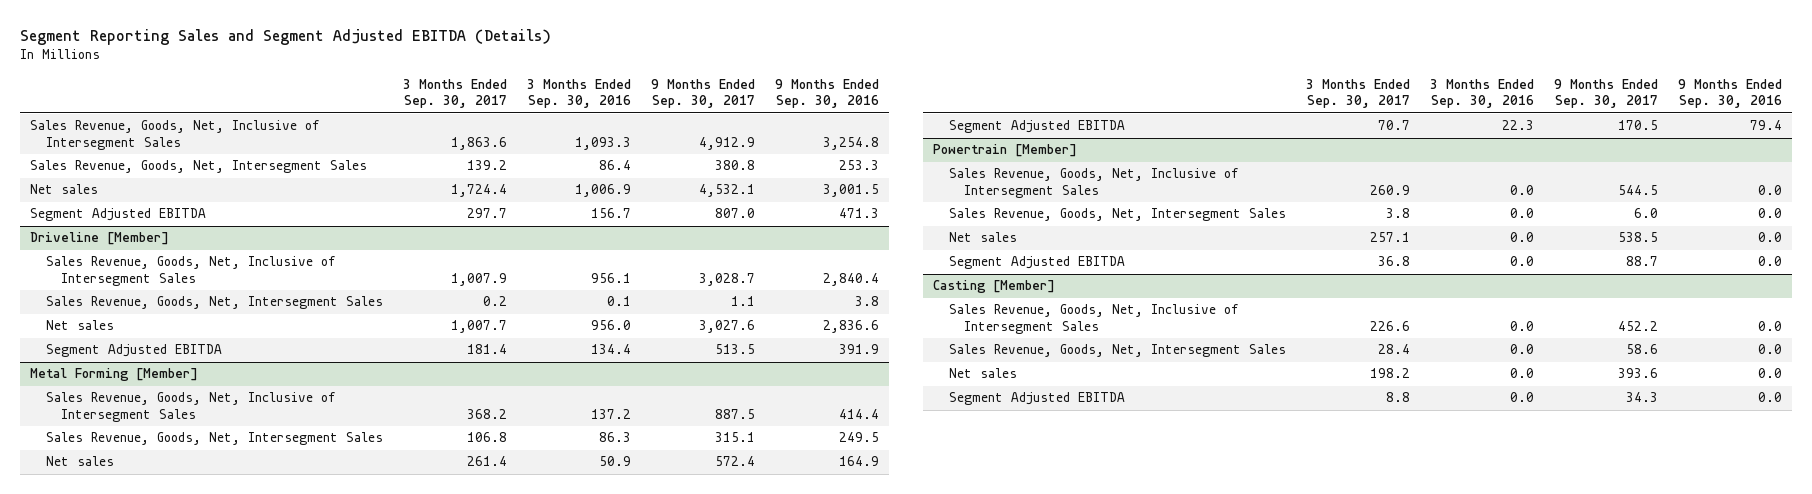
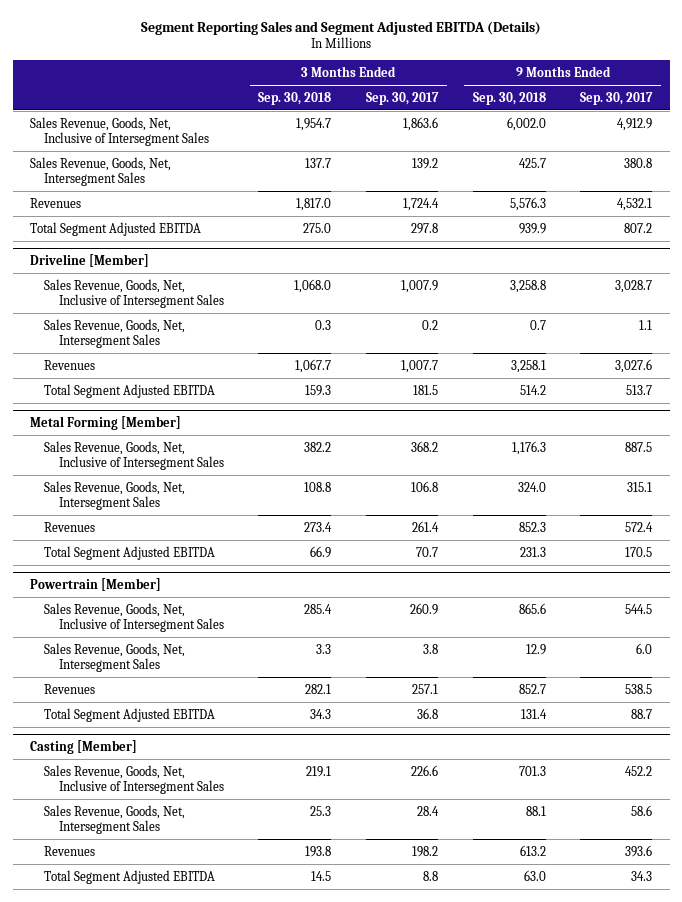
[526,79,631,109] 3 Months Ended Sep. 30, 2016 -> none
[775,79,880,109] 9 Months Ended Sep. 30, 2016 -> none
none -> [258,91,332,105] Sep. 30, 2018
none -> [472,91,546,105] Sep. 30, 2018
[30,184,99,195] Net sales -> [29,197,81,208] Revenues
[30,208,207,222] Segment Adjusted EBITDA -> [29,221,201,236] Total Segment Adjusted EBITDA
[466,208,507,219] 297.7 -> [411,222,439,234] 297.8
[715,208,756,219] 807.0 -> [624,222,653,233] 807.2
[45,320,114,331] Net sales -> [44,359,96,370] Revenues
[45,344,222,358] Segment Adjusted EBITDA -> [44,383,216,398] Total Segment Adjusted EBITDA
[466,344,507,355] 181.4 -> [413,384,439,395] 181.5
[715,344,756,355] 513.5 -> [626,384,653,395] 513.7
[45,456,114,467] Net sales -> [44,521,96,532] Revenues
[948,120,1125,134] Segment Adjusted EBITDA -> [44,545,216,560] Total Segment Adjusted EBITDA
[948,232,1017,243] Net sales -> [44,683,96,694] Revenues
[948,256,1125,270] Segment Adjusted EBITDA -> [44,707,216,722] Total Segment Adjusted EBITDA
[948,368,1017,379] Net sales -> [44,845,96,856] Revenues
[948,392,1125,406] Segment Adjusted EBITDA -> [44,869,216,884] Total Segment Adjusted EBITDA

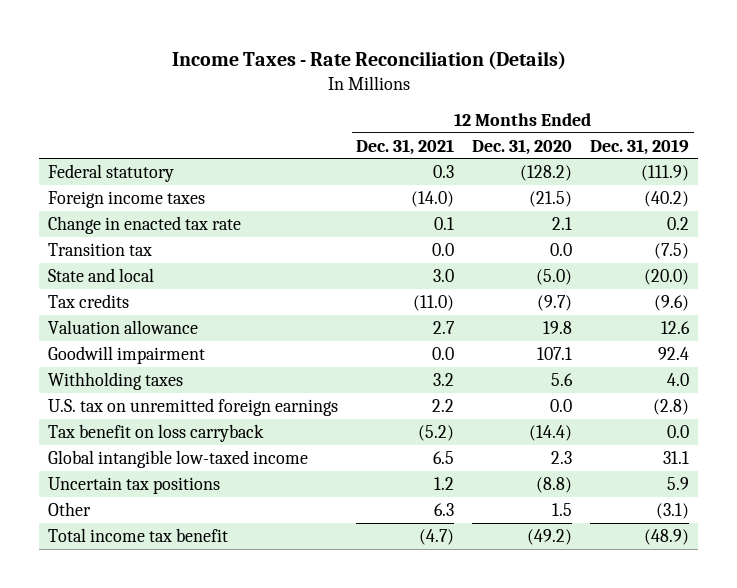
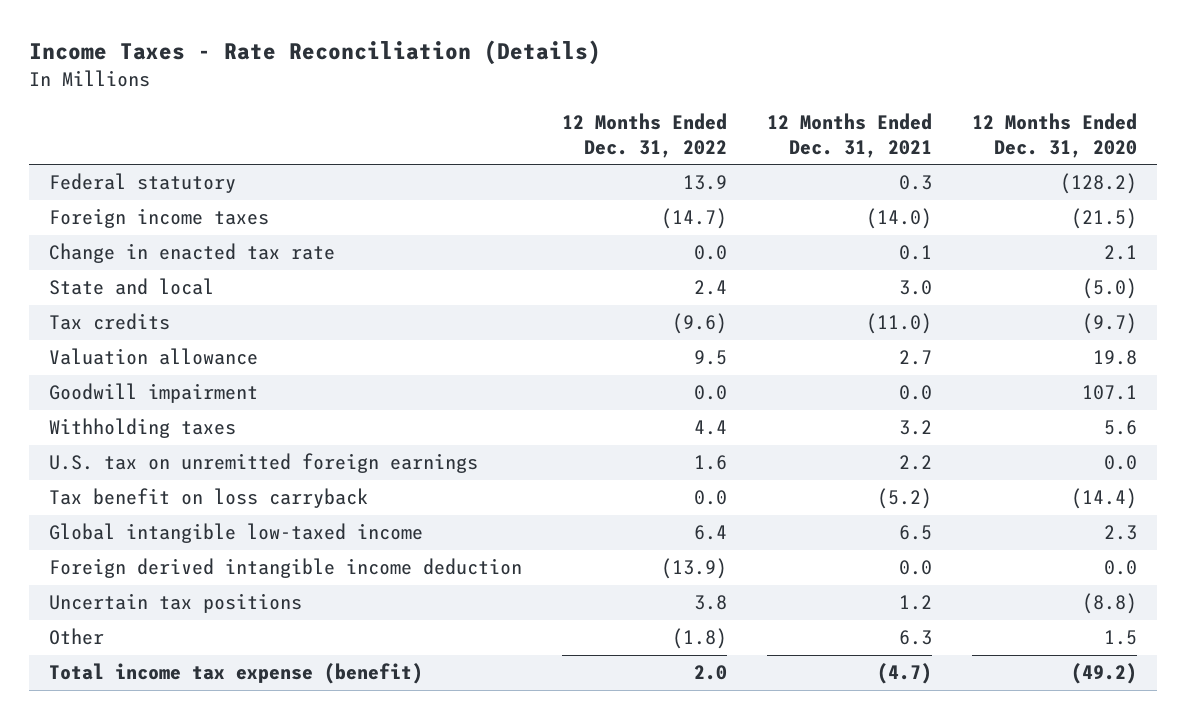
[590,138,690,155] Dec. 31, 2019 -> none
none -> [561,113,727,158] 12 Months Ended Dec. 31, 2022
[48,242,153,256] Transition tax -> none
none -> [48,558,522,579] Foreign derived intangible income deduction
[48,527,229,542] Total income tax benefit -> [48,663,423,685] Total income tax expense (benefit)

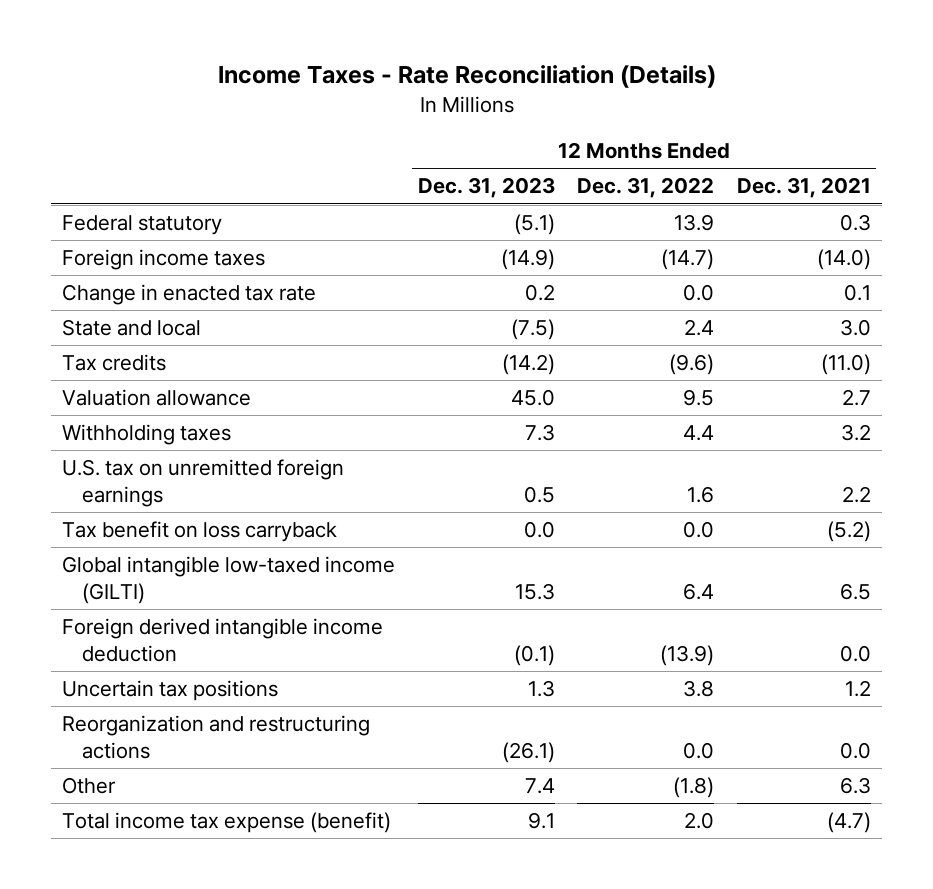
[972,113,1138,158] 12 Months Ended Dec. 31, 2020 -> none
none -> [417,177,555,199] Dec. 31, 2023
[48,383,258,404] Goodwill impairment -> none
[48,523,423,544] Global intangible low-taxed income -> [62,556,396,605] Global intangible low-taxed income (GILTI)
none -> [62,715,371,760] Reorganization and restructuring actions

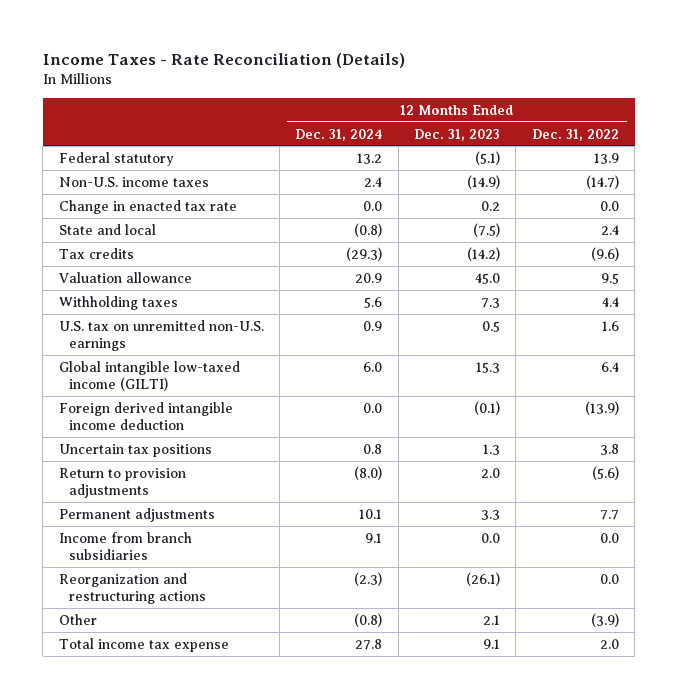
[736,177,871,199] Dec. 31, 2021 -> none
none -> [295,128,383,141] Dec. 31, 2024
[62,249,266,271] Foreign income taxes -> [58,176,209,187] Non-U.S. income taxes
[62,521,338,543] Tax benefit on loss carryback -> none
[62,459,345,508] U.S. tax on unremitted foreign earnings -> [58,319,264,352] U.S. tax on unremitted non-U.S. earnings
none -> [58,467,186,499] Return to provision adjustments
none -> [58,507,215,522] Permanent adjustments
none -> [58,531,192,561] Income from branch subsidiaries
[524,778,555,795] 7.4 -> [483,614,501,625] 2.1
[673,777,715,799] (1.8) -> [590,612,619,627] (3.9)
[62,812,392,834] Total income tax expense (benefit) -> [58,637,229,652] Total income tax expense

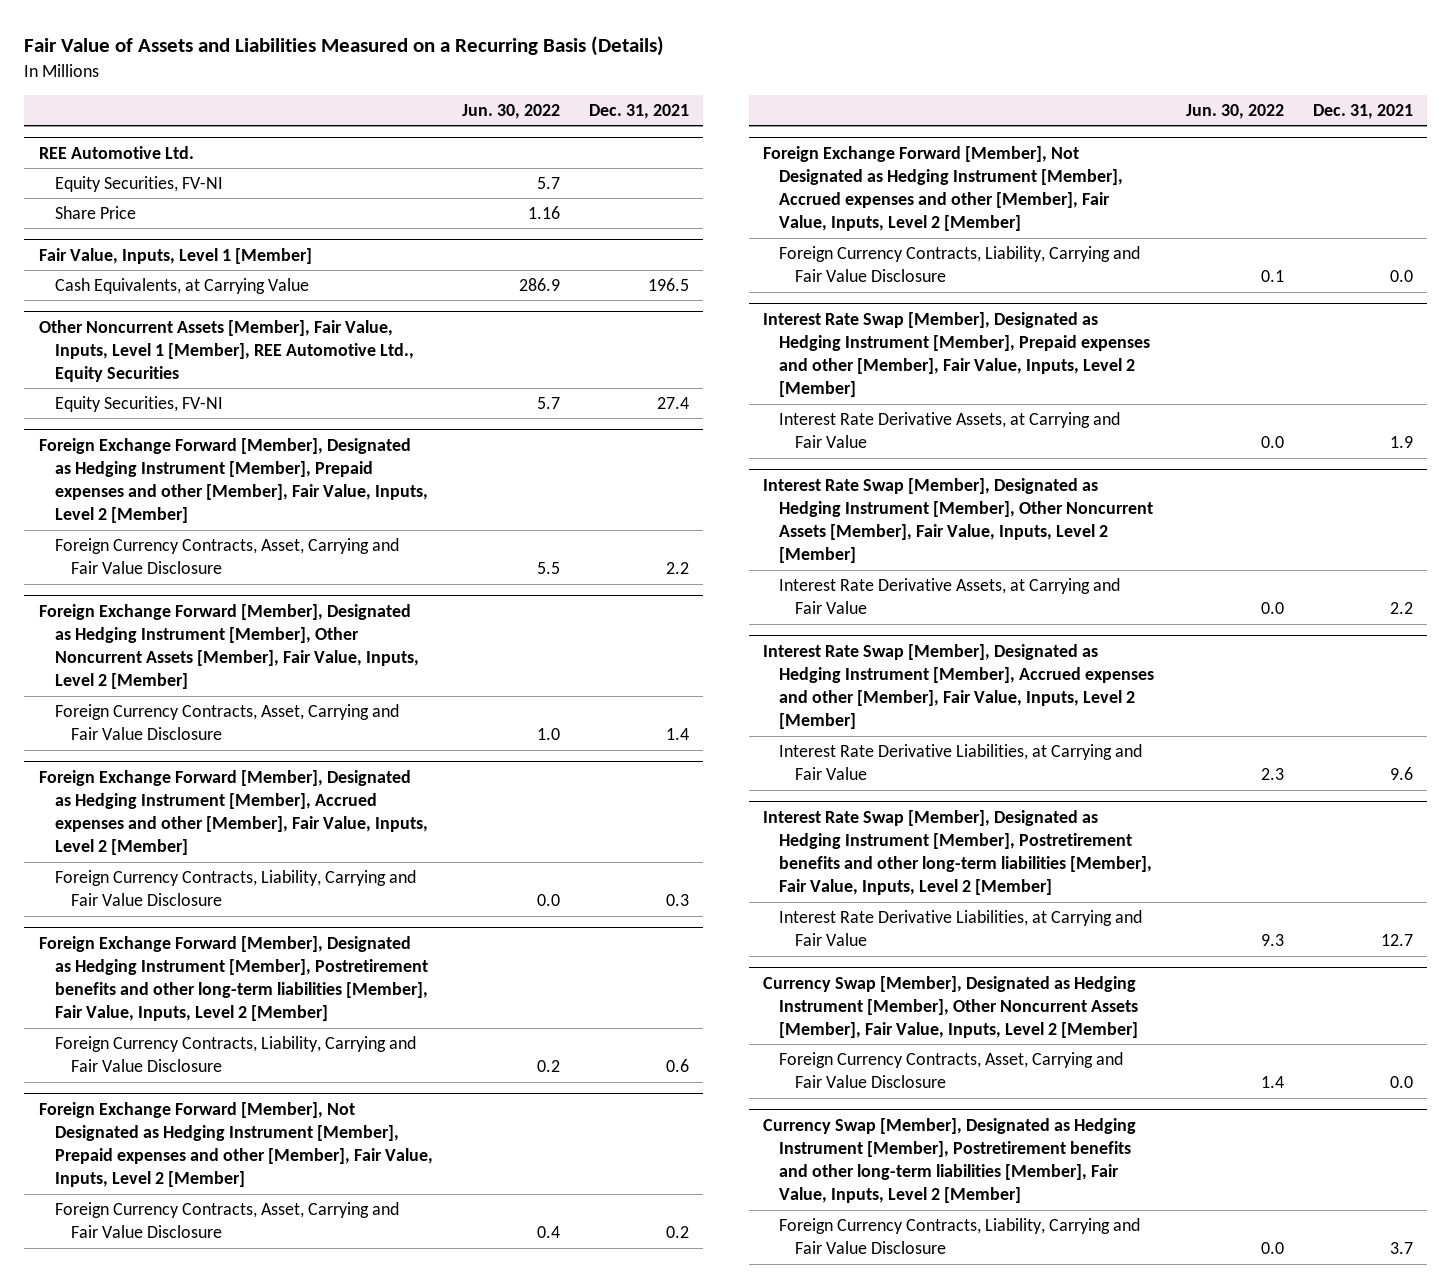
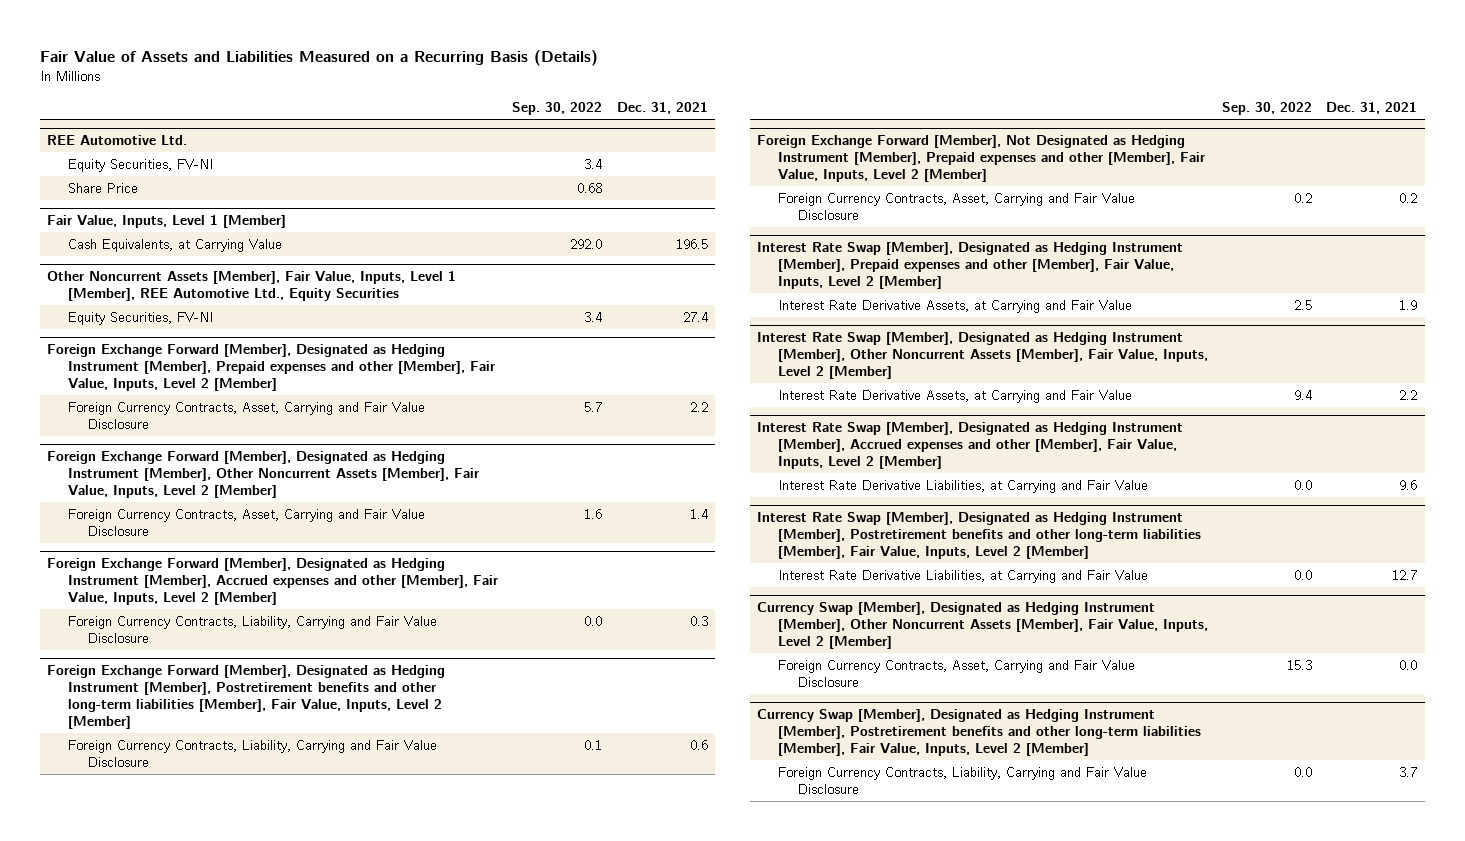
[461,104,560,120] Jun. 30, 2022 -> none
none -> [512,101,603,115] Sep. 30, 2022
[763,145,1124,232] Foreign Exchange Forward [Member], Not Designated as Hedging Instrument [Member], Accrued expenses and other [Member], Fair Value, Inputs, Level 2 [Member] -> none
[779,246,1141,283] Foreign Currency Contracts, Liability, Carrying and Fair Value Disclosure -> none

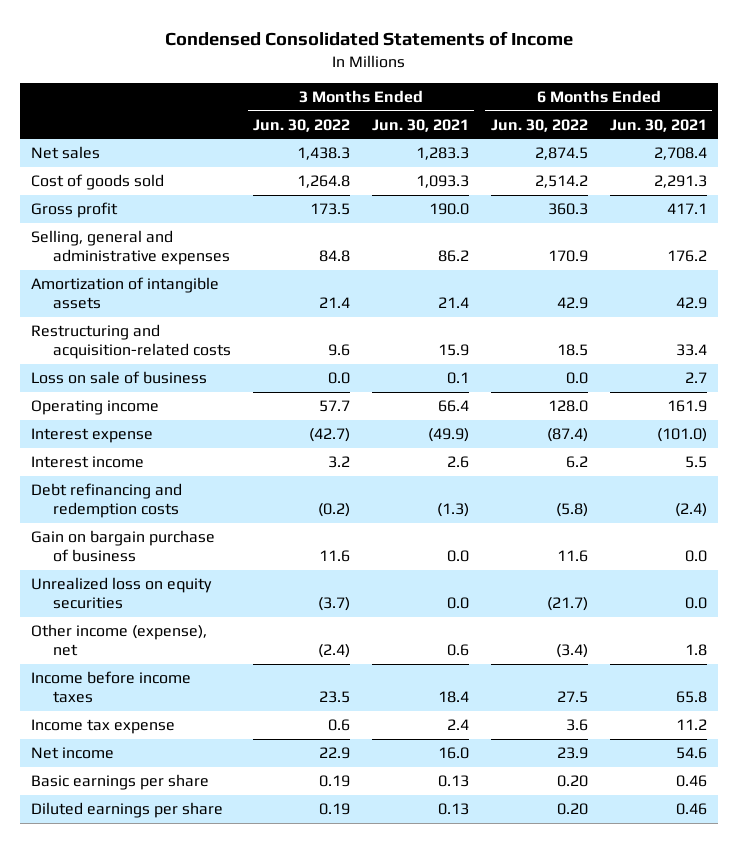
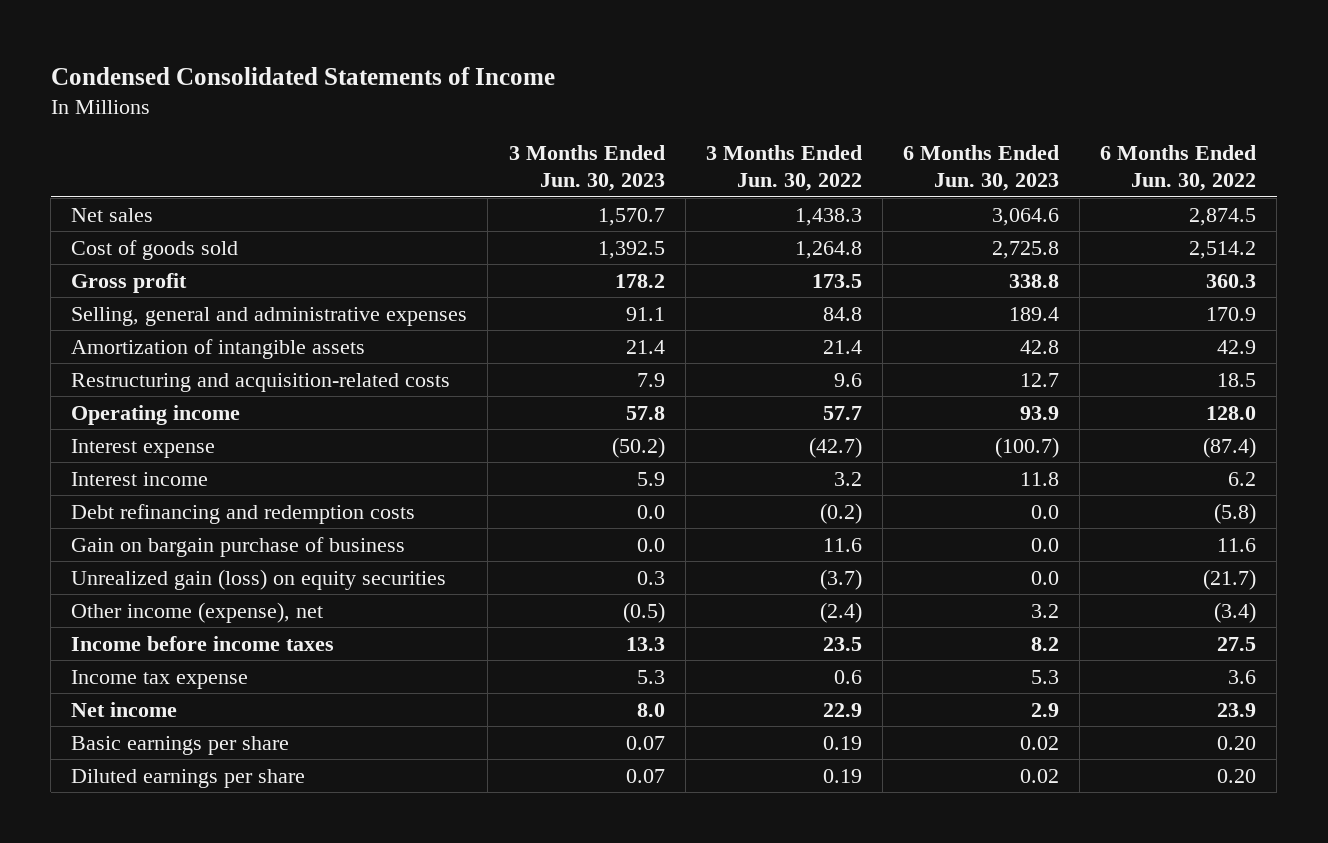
[371,118,469,132] Jun. 30, 2021 -> none
[609,118,707,132] Jun. 30, 2021 -> none
none -> [508,144,665,192] 3 Months Ended Jun. 30, 2023
none -> [903,144,1060,192] 6 Months Ended Jun. 30, 2023
[30,371,207,385] Loss on sale of business -> none
[30,577,212,609] Unrealized loss on equity securities -> [71,568,447,590] Unrealized gain (loss) on equity securities

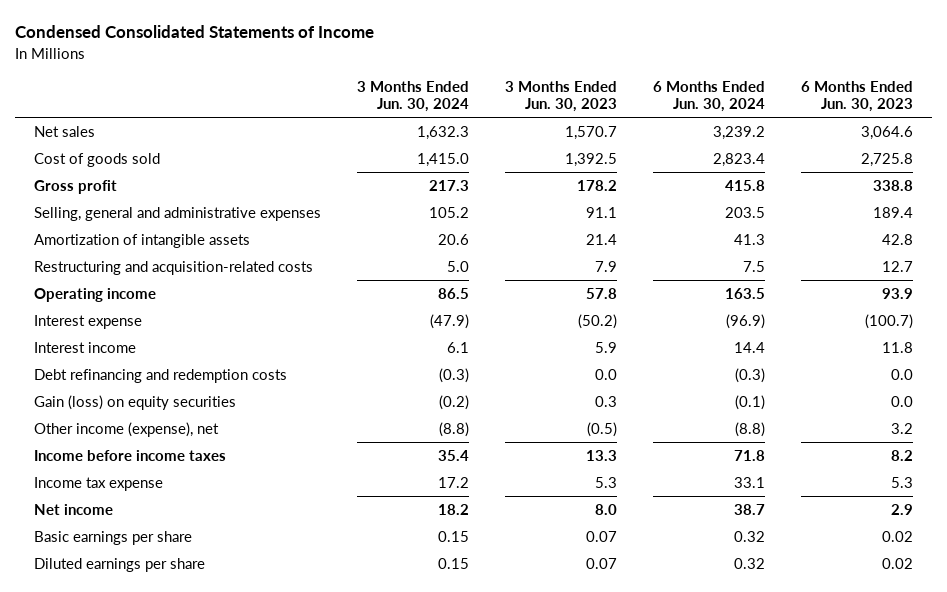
[705,144,862,192] 3 Months Ended Jun. 30, 2022 -> none
[1100,144,1257,192] 6 Months Ended Jun. 30, 2022 -> none
none -> [356,81,469,113] 3 Months Ended Jun. 30, 2024
none -> [653,81,766,113] 6 Months Ended Jun. 30, 2024
[71,536,406,557] Gain on bargain purchase of business -> none
[71,568,447,590] Unrealized gain (loss) on equity securities -> [33,394,236,410] Gain (loss) on equity securities

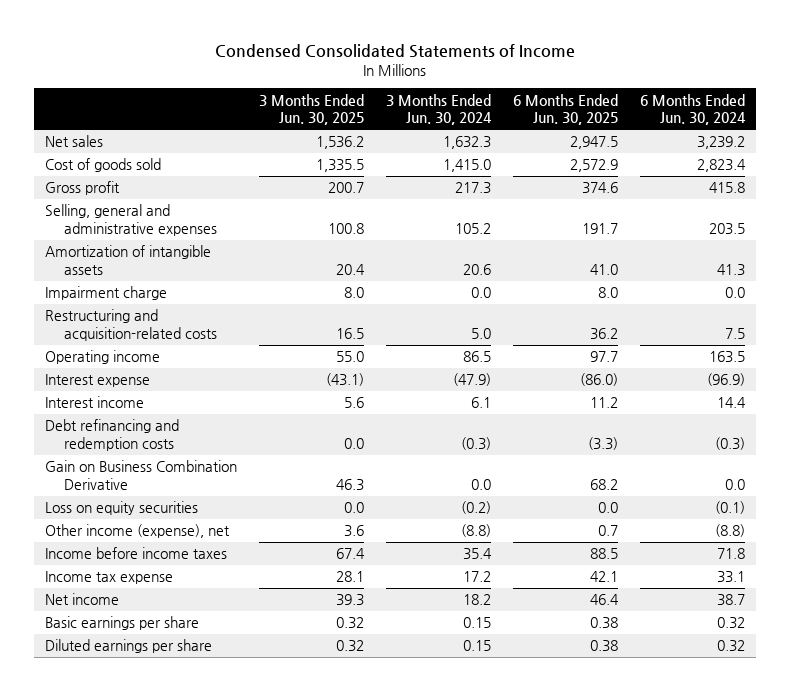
[504,81,617,113] 3 Months Ended Jun. 30, 2023 -> none
[801,81,914,113] 6 Months Ended Jun. 30, 2023 -> none
none -> [259,93,365,126] 3 Months Ended Jun. 30, 2025
none -> [512,93,618,126] 6 Months Ended Jun. 30, 2025
none -> [45,286,168,301] Impairment charge
none -> [45,460,238,491] Gain on Business Combination Derivative
[33,394,236,410] Gain (loss) on equity securities -> [45,501,199,516] Loss on equity securities

